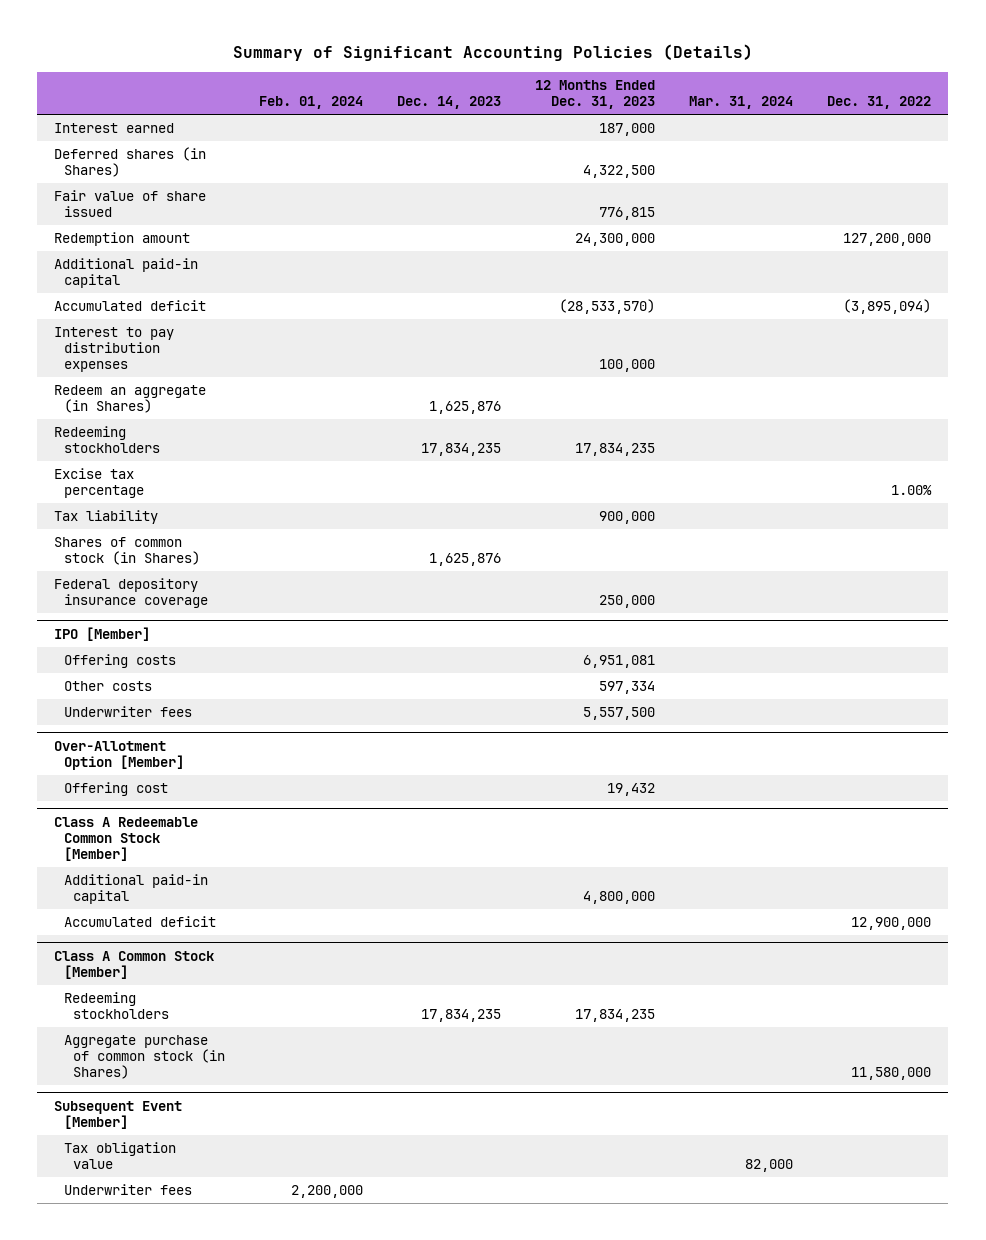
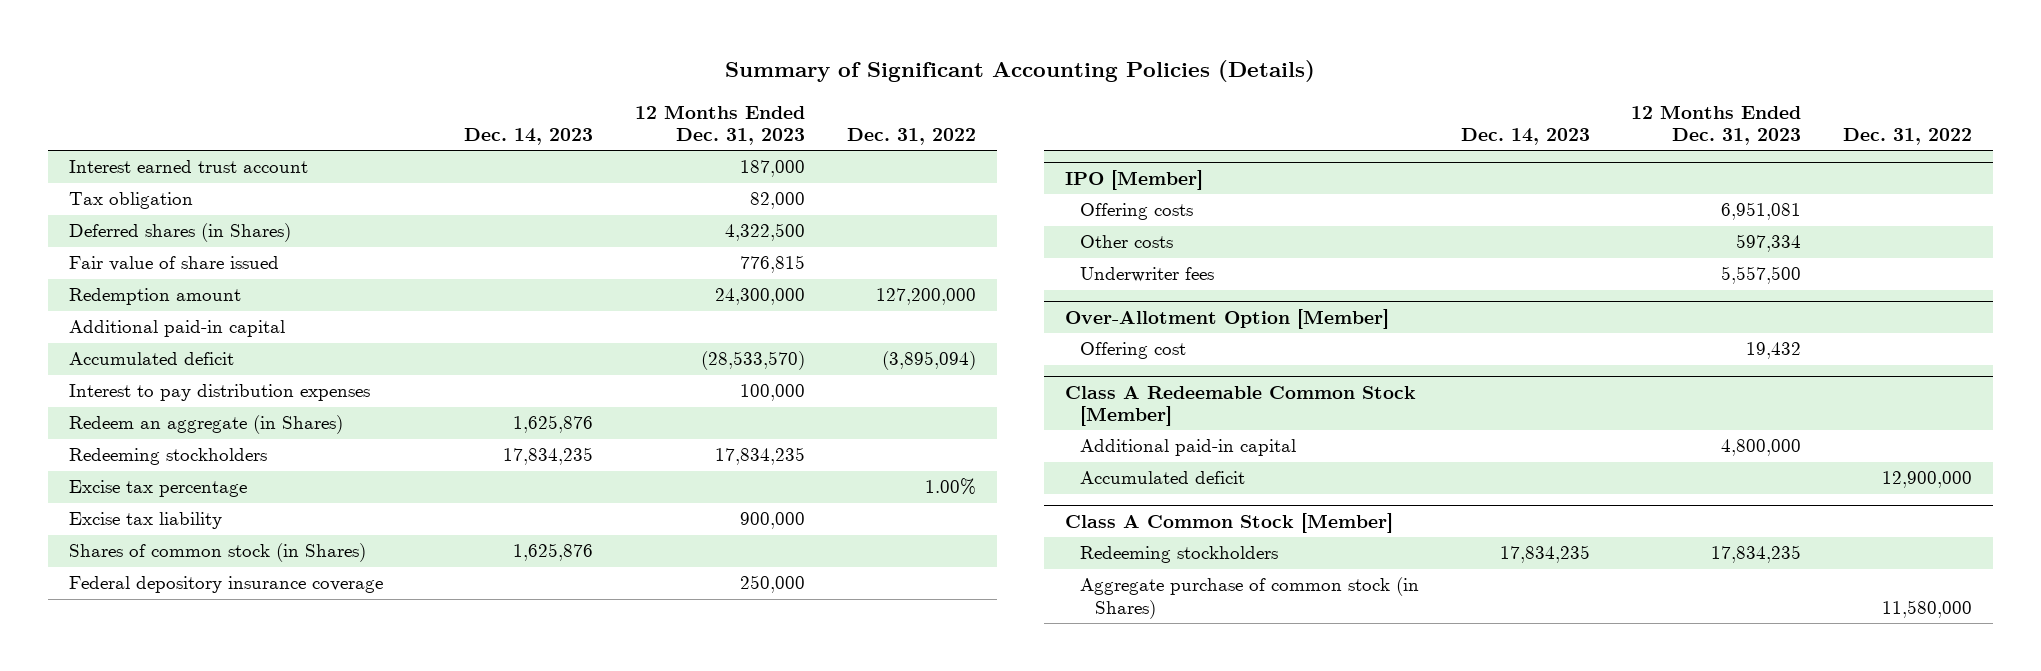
[259,96,364,110] Feb. 01, 2024 -> none
[689,96,794,110] Mar. 31, 2024 -> none
[54,123,175,134] Interest earned -> [68,160,308,174] Interest earned trust account
none -> [68,192,193,210] Tax obligation
[54,510,159,525] Tax liability -> [68,512,222,530] Excise tax liability
[54,1101,183,1130] Subsequent Event [Member] -> none
[63,1142,176,1170] Tax obligation value -> none
[63,1184,192,1196] Underwriter fees -> none

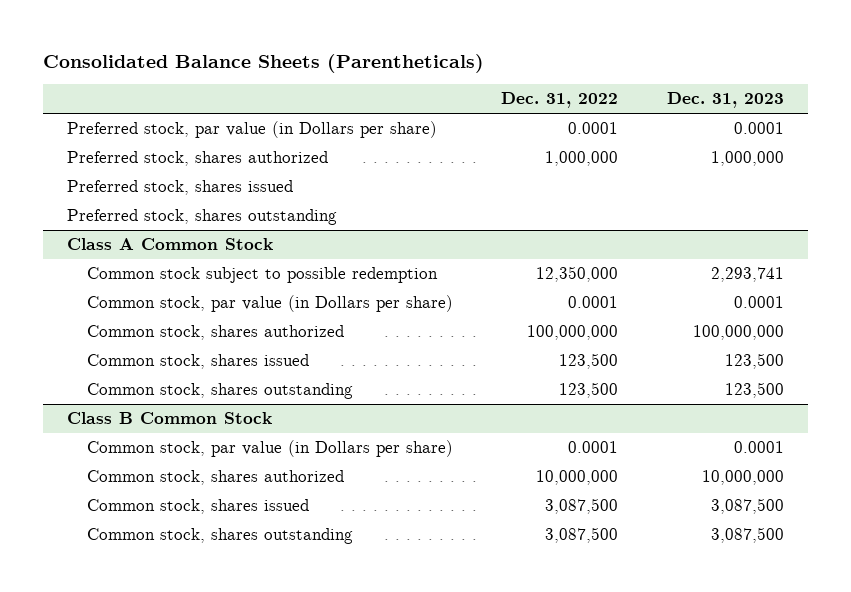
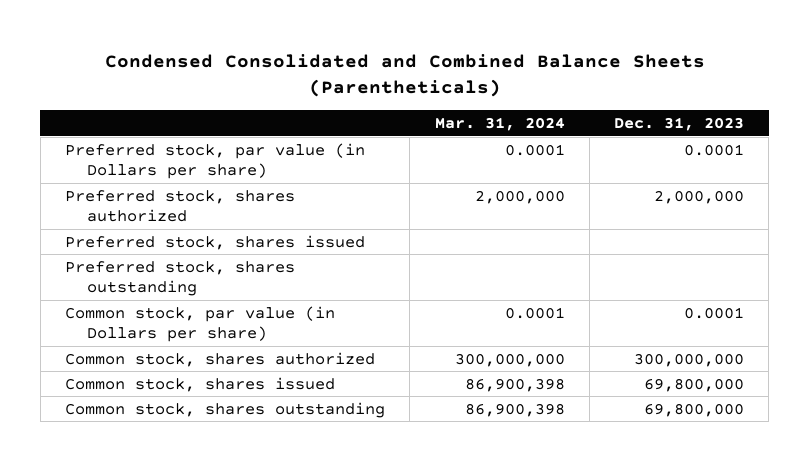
[42,54,484,74] Consolidated Balance Sheets (Parentheticals) -> [104,53,705,98] Condensed Consolidated and Combined Balance Sheets (Parentheticals)
[501,92,619,109] Dec. 31, 2022 -> none
none -> [434,116,565,131] Mar. 31, 2024
[710,151,784,167] 1,000,000 -> [654,189,745,204] 2,000,000
[67,238,274,251] Class A Common Stock -> none
[86,267,438,284] Common stock subject to possible redemption -> none
[67,412,273,425] Class B Common Stock -> none
[86,440,453,458] Common stock, par value (in Dollars per share) -> none
[86,470,344,486] Common stock, shares authorized -> none
[86,499,309,515] Common stock, shares issued -> none
[86,528,353,545] Common stock, shares outstanding -> none
[692,325,784,341] 100,000,000 -> [634,352,745,367] 300,000,000
[724,353,784,370] 123,500 -> [644,377,745,392] 69,800,000
[724,382,784,399] 123,500 -> [644,402,745,417] 69,800,000

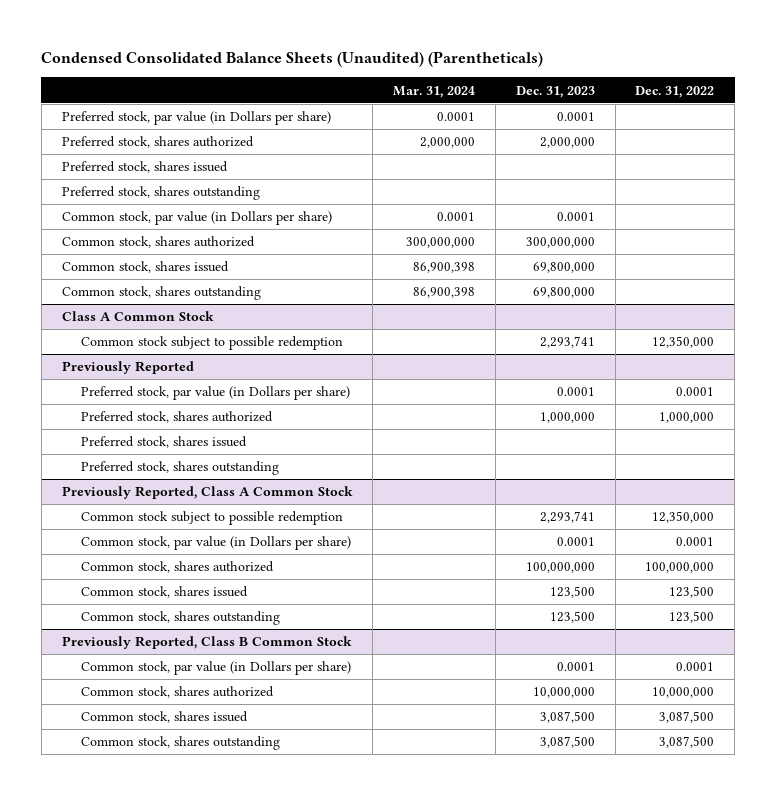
[104,53,705,98] Condensed Consolidated and Combined Balance Sheets (Parentheticals) -> [41,51,544,68] Condensed Consolidated Balance Sheets (Unaudited) (Parentheticals)
none -> [635,85,715,98] Dec. 31, 2022
none -> [61,311,214,322] Class A Common Stock
none -> [81,336,344,351] Common stock subject to possible redemption
none -> [61,361,194,375] Previously Reported
none -> [81,386,351,401] Preferred stock, par value (in Dollars per share)
none -> [81,411,274,424] Preferred stock, shares authorized
none -> [81,436,248,449] Preferred stock, shares issued
none -> [81,461,280,476] Preferred stock, shares outstanding
none -> [61,486,353,500] Previously Reported, Class A Common Stock
none -> [81,511,344,526] Common stock subject to possible redemption
none -> [81,536,352,551] Common stock, par value (in Dollars per share)
none -> [81,561,275,574] Common stock, shares authorized
none -> [81,586,249,599] Common stock, shares issued
none -> [81,611,281,626] Common stock, shares outstanding
none -> [61,636,352,650] Previously Reported, Class B Common Stock
none -> [81,661,352,676] Common stock, par value (in Dollars per share)
none -> [81,686,275,699] Common stock, shares authorized
none -> [81,711,249,724] Common stock, shares issued
none -> [81,736,281,751] Common stock, shares outstanding

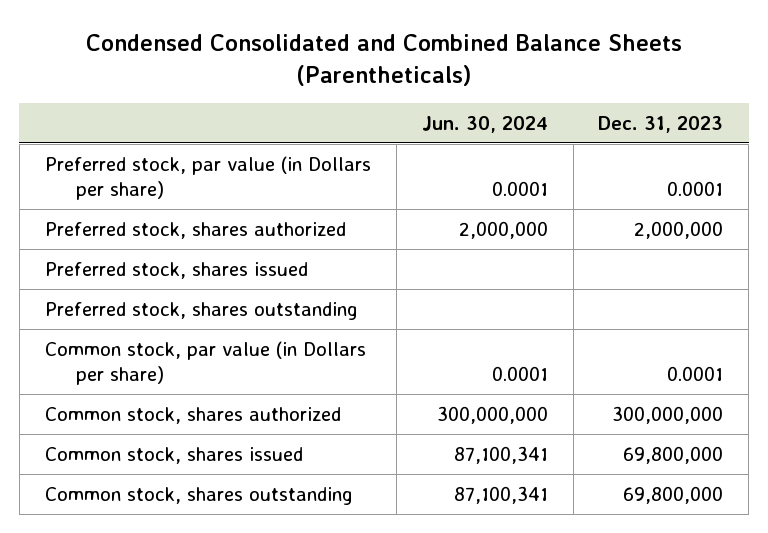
[41,51,544,68] Condensed Consolidated Balance Sheets (Unaudited) (Parentheticals) -> [86,34,683,86] Condensed Consolidated and Combined Balance Sheets (Parentheticals)
[393,85,476,98] Mar. 31, 2024 -> none
[635,85,715,98] Dec. 31, 2022 -> none
none -> [421,115,548,133] Jun. 30, 2024
[61,311,214,322] Class A Common Stock -> none
[81,336,344,351] Common stock subject to possible redemption -> none
[61,361,194,375] Previously Reported -> none
[81,386,351,401] Preferred stock, par value (in Dollars per share) -> none
[81,411,274,424] Preferred stock, shares authorized -> none
[81,436,248,449] Preferred stock, shares issued -> none
[81,461,280,476] Preferred stock, shares outstanding -> none
[61,486,353,500] Previously Reported, Class A Common Stock -> none
[81,511,344,526] Common stock subject to possible redemption -> none
[81,536,352,551] Common stock, par value (in Dollars per share) -> none
[81,561,275,574] Common stock, shares authorized -> none
[81,586,249,599] Common stock, shares issued -> none
[81,611,281,626] Common stock, shares outstanding -> none
[61,636,352,650] Previously Reported, Class B Common Stock -> none
[81,661,352,676] Common stock, par value (in Dollars per share) -> none
[81,686,275,699] Common stock, shares authorized -> none
[81,711,249,724] Common stock, shares issued -> none
[81,736,281,751] Common stock, shares outstanding -> none

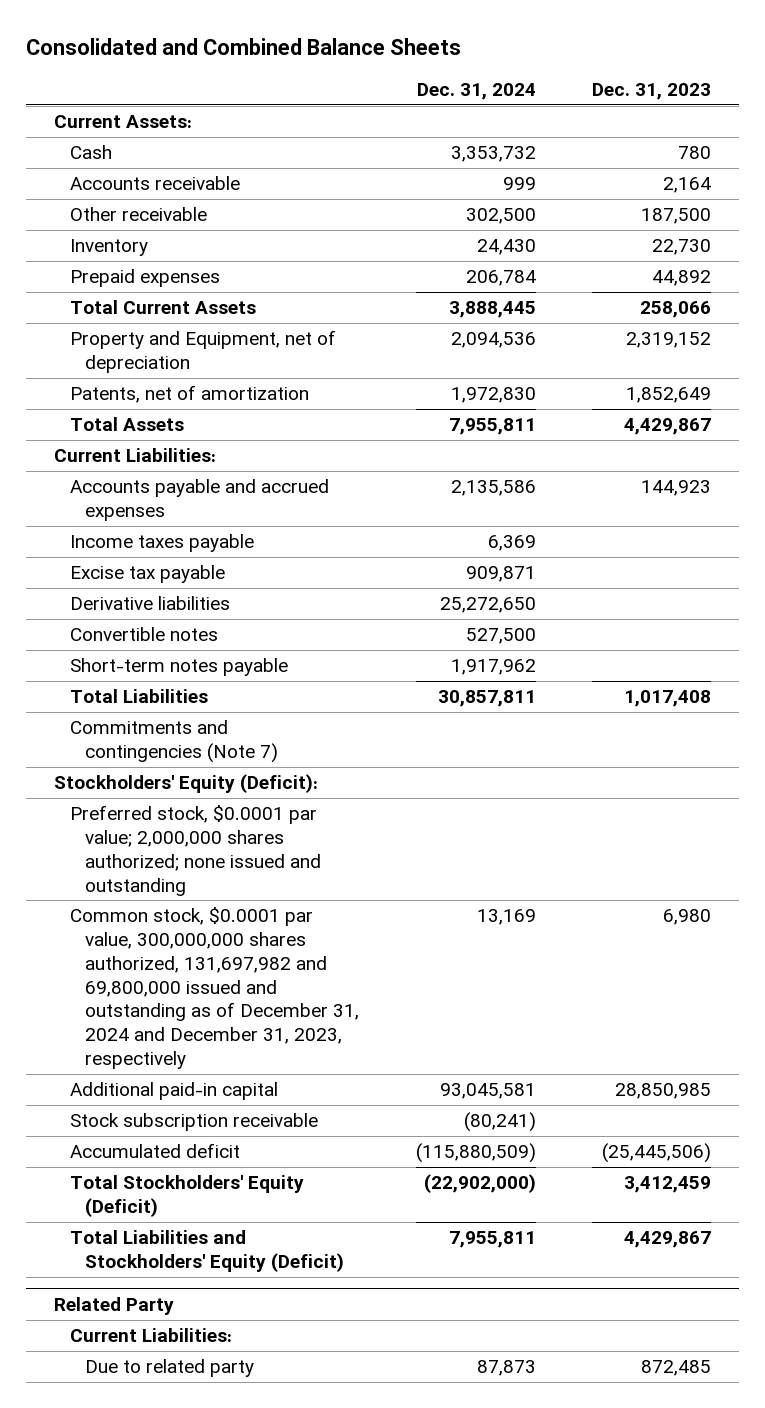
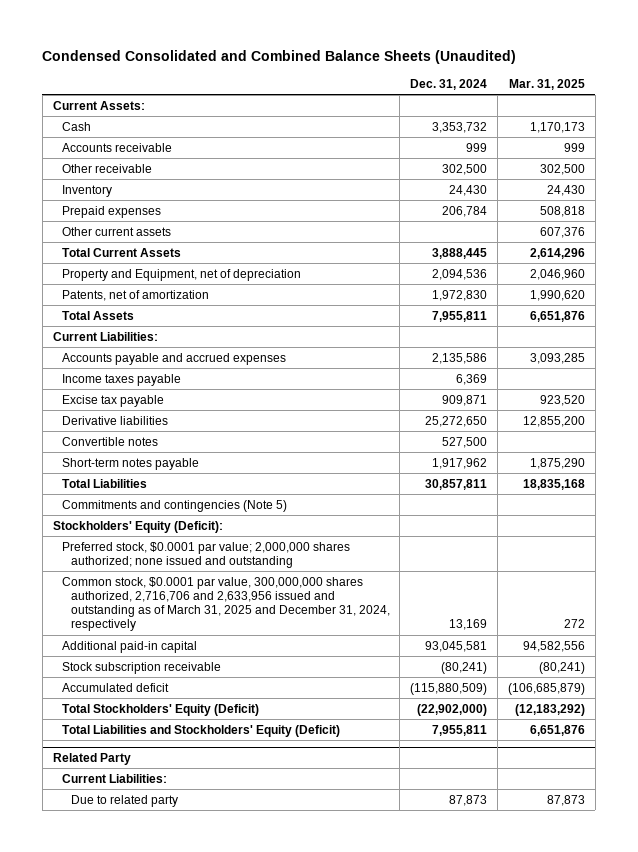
[25,38,461,56] Consolidated and Combined Balance Sheets -> [42,50,517,65] Condensed Consolidated and Combined Balance Sheets (Unaudited)
[591,83,711,101] Dec. 31, 2023 -> none
none -> [509,78,586,90] Mar. 31, 2025
none -> [61,226,171,236] Other current assets
[69,720,279,763] Commitments and contingencies (Note 7) -> [61,499,287,512] Commitments and contingencies (Note 5)
[69,907,360,1070] Common stock, $0.0001 par value, 300,000,000 shares authorized, 131,697,982 and 69,800,000 issued and outstanding as of December 31, 2024 and December 31, 2023, respectively -> [61,576,390,632] Common stock, $0.0001 par value, 300,000,000 shares authorized, 2,716,706 and 2,633,956 issued and outstanding as of March 31, 2025 and December 31, 2024, respectively

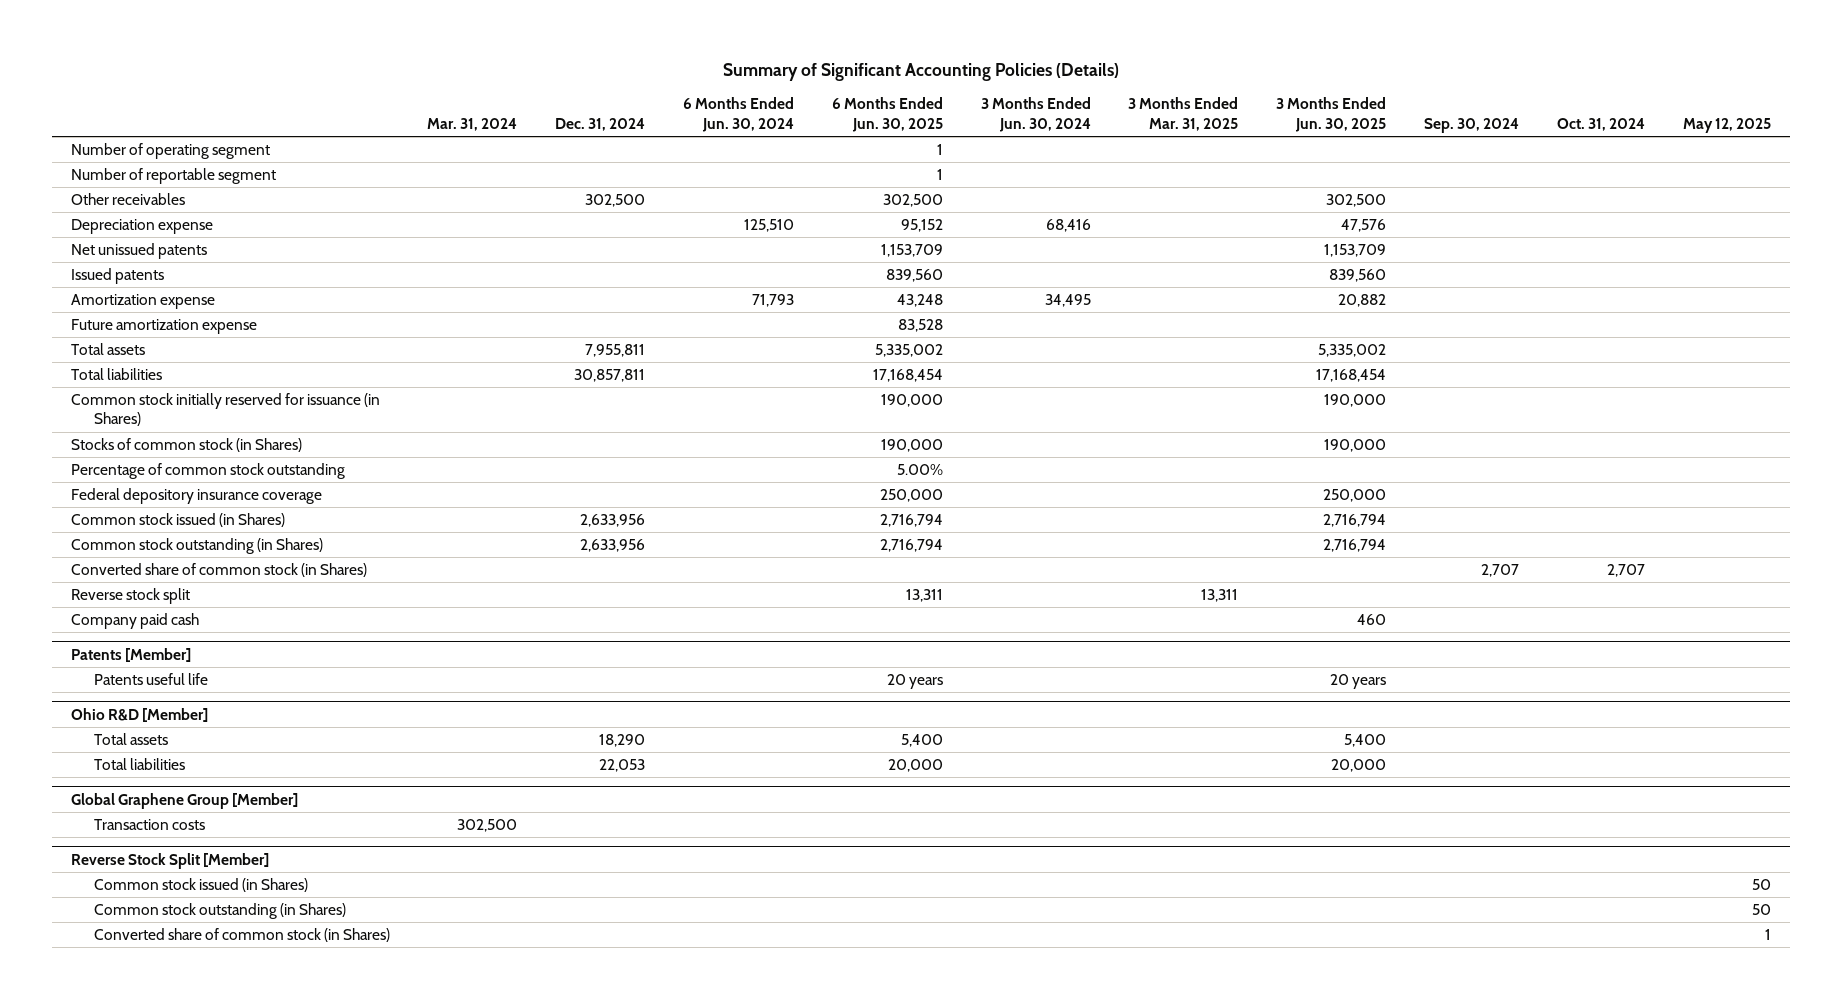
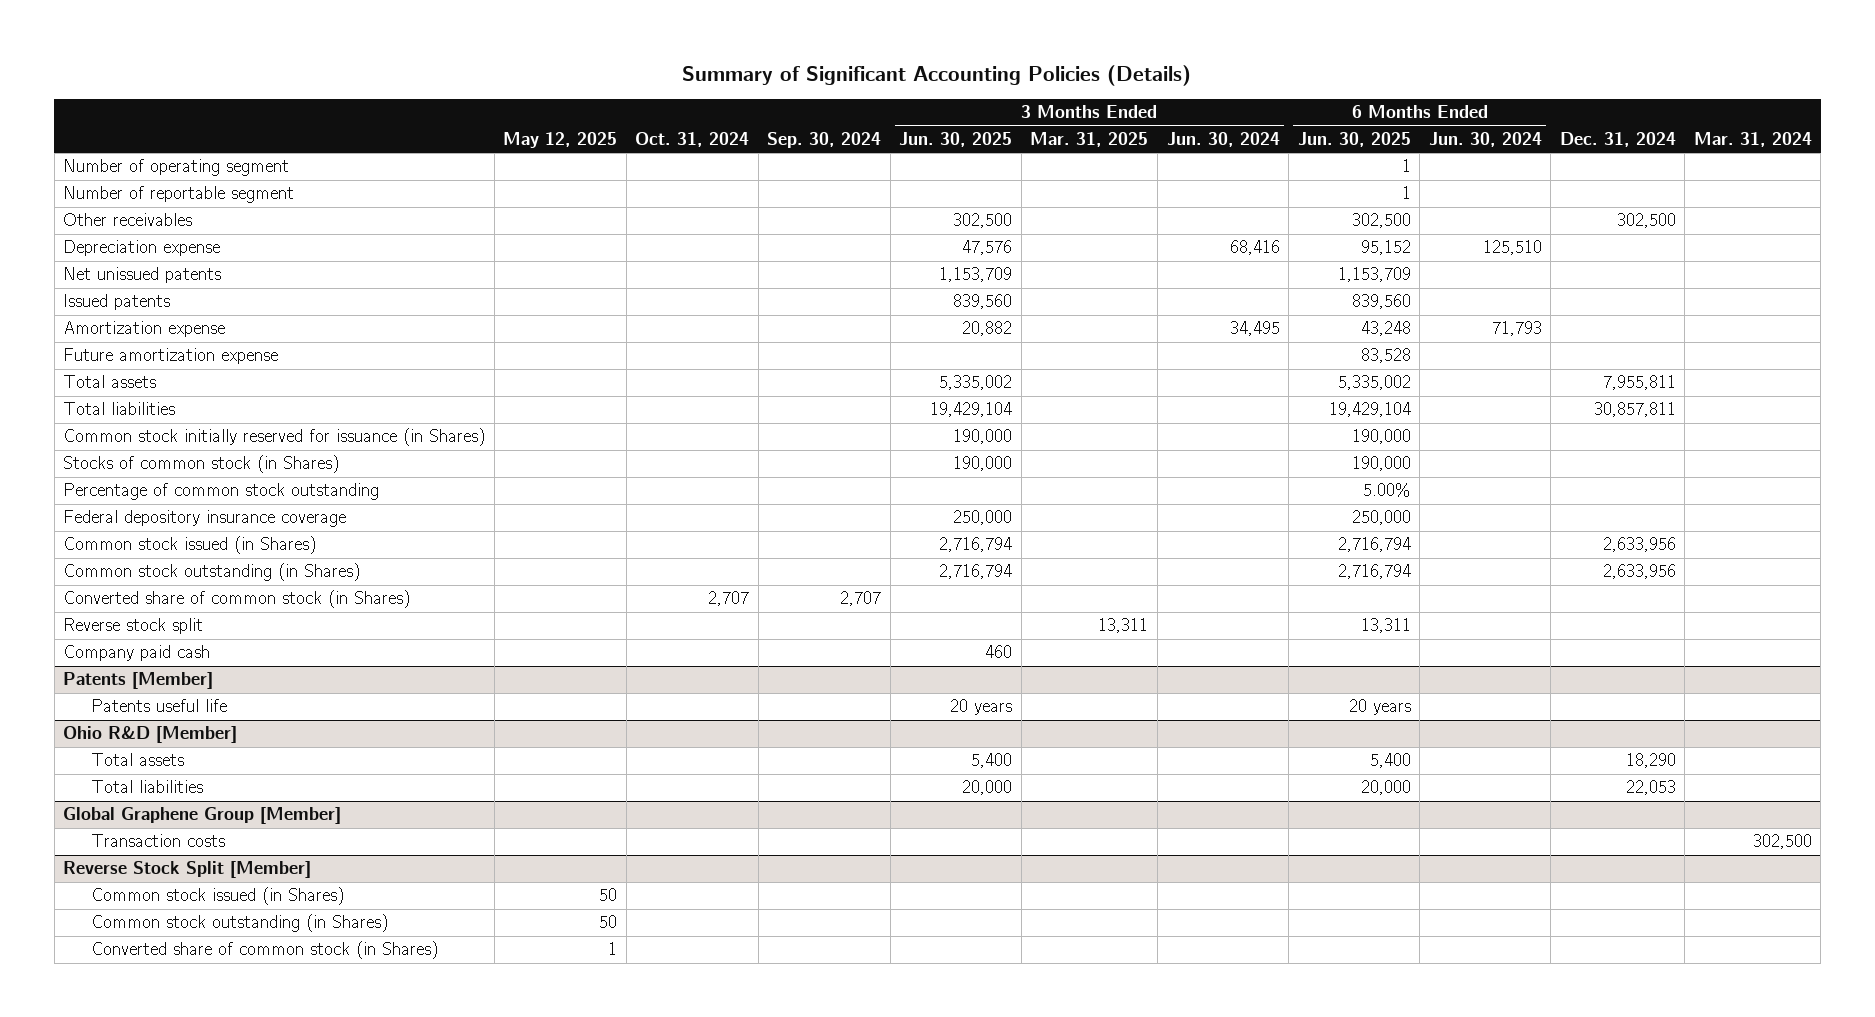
[872,368,943,382] 17,168,454 -> [1328,402,1411,418] 19,429,104
[1316,368,1387,382] 17,168,454 -> [930,402,1013,418] 19,429,104

